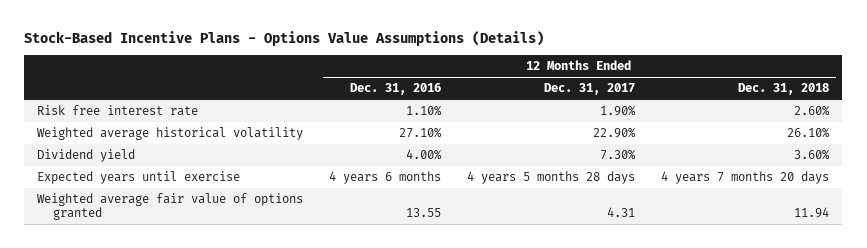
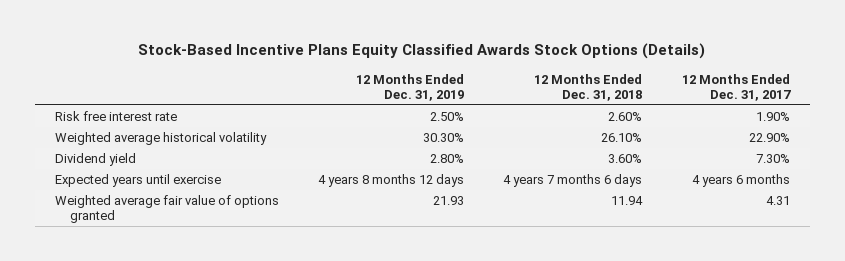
[24,30,545,46] Stock-Based Incentive Plans - Options Value Assumptions (Details) -> [138,43,706,60] Stock-Based Incentive Plans Equity Classified Awards Stock Options (Details)
[350,83,442,96] Dec. 31, 2016 -> none
none -> [356,73,465,101] 12 Months Ended Dec. 31, 2019
[467,171,636,185] 4 years 5 months 28 days -> [691,174,790,188] 4 years 6 months
[661,171,830,185] 4 years 7 months 20 days -> [503,174,643,188] 4 years 7 months 6 days

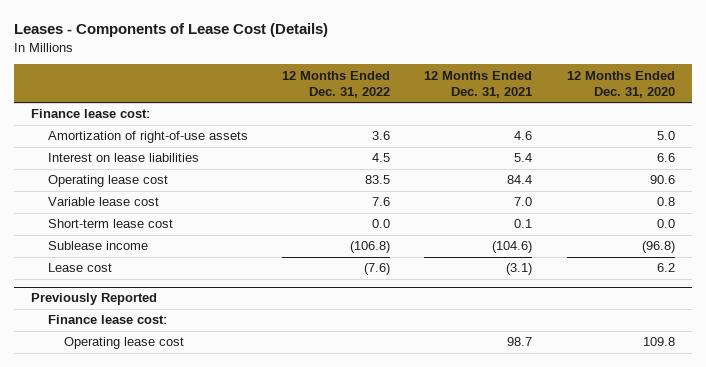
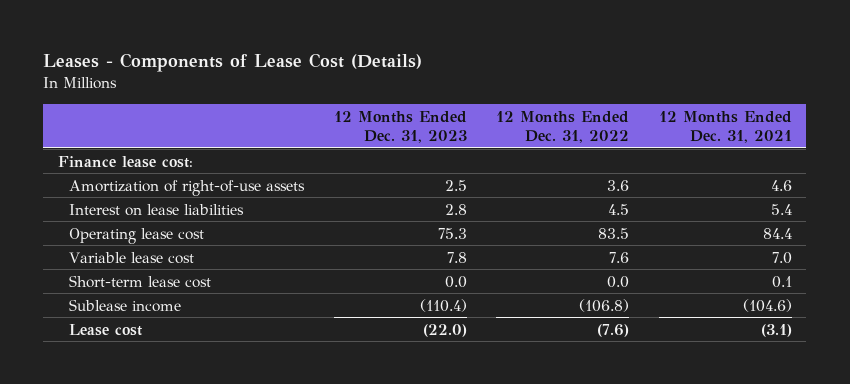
[566,70,675,98] 12 Months Ended Dec. 31, 2020 -> none
none -> [333,110,467,143] 12 Months Ended Dec. 31, 2023
[31,293,158,306] Previously Reported -> none
[47,315,167,325] Finance lease cost: -> none
[64,337,185,350] Operating lease cost -> none

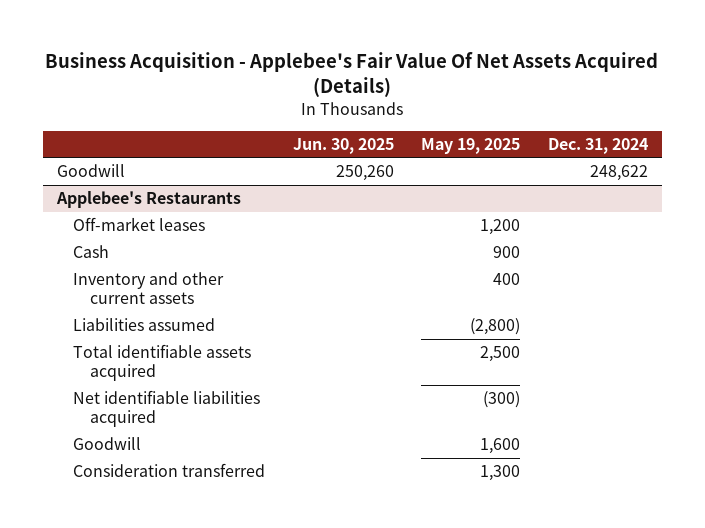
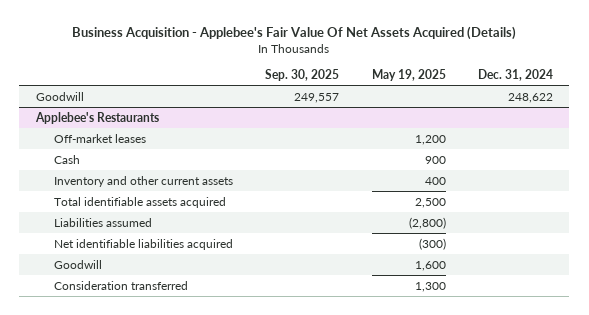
[292,137,394,154] Jun. 30, 2025 -> none
none -> [265,68,340,81] Sep. 30, 2025
[73,318,216,332] Liabilities assumed -> [53,217,152,227] Liabilities assumed

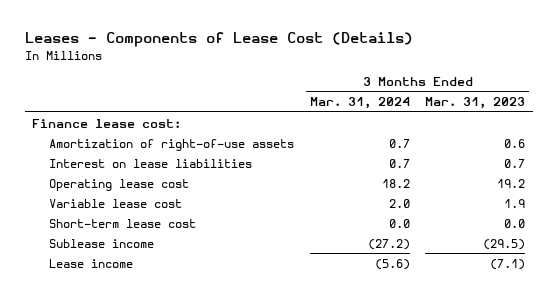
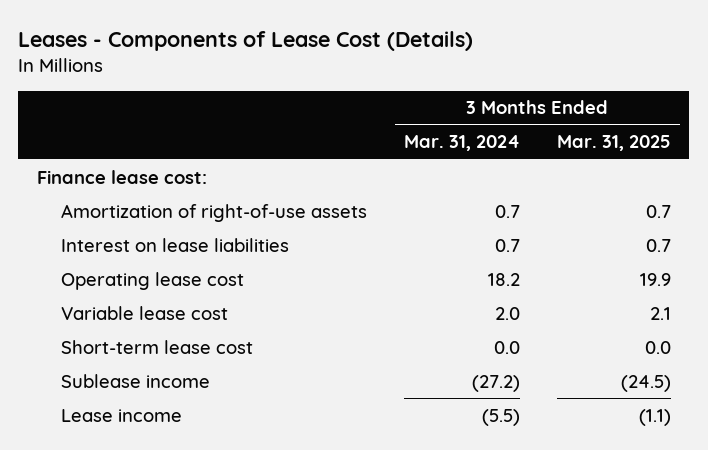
[425,97,526,110] Mar. 31, 2023 -> none
none -> [556,135,671,152] Mar. 31, 2025
[374,258,410,270] (5.6) -> [481,408,520,426] (5.5)

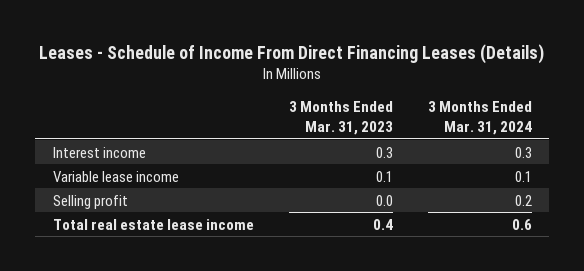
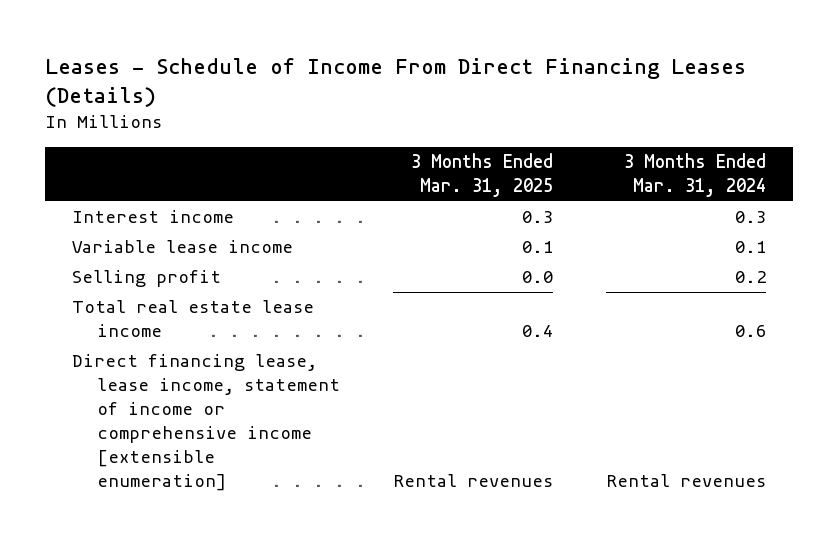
[288,101,393,136] 3 Months Ended Mar. 31, 2023 -> none
none -> [410,153,553,198] 3 Months Ended Mar. 31, 2025
none -> [71,354,340,491] Direct financing lease, lease income, statement of income or comprehensive income [extensible enumeration]

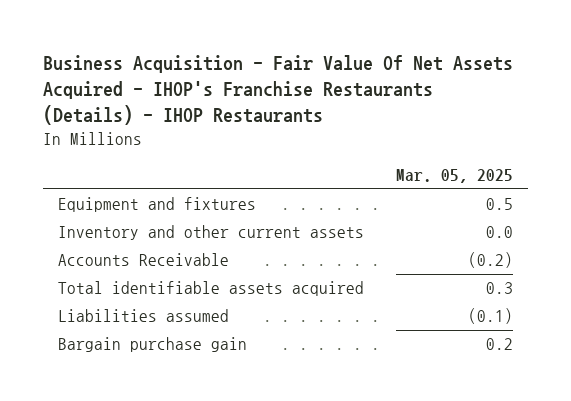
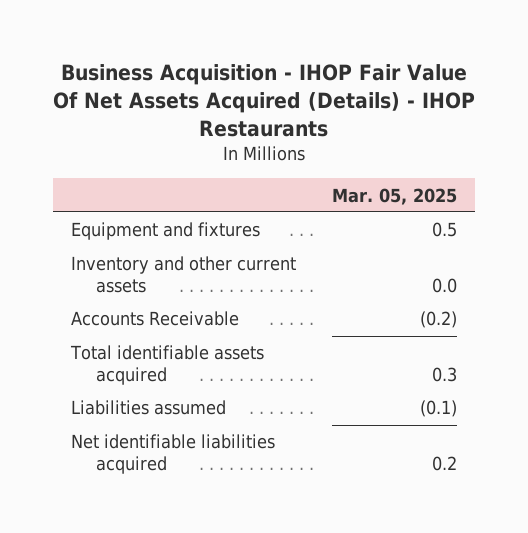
[42,54,513,125] Business Acquisition - Fair Value Of Net Assets Acquired - IHOP's Franchise Restaurants (Details) - IHOP Restaurants -> [52,64,475,138] Business Acquisition - IHOP Fair Value Of Net Assets Acquired (Details) - IHOP Restaurants
[58,337,248,353] Bargain purchase gain -> [70,434,275,475] Net identifiable liabilities acquired

